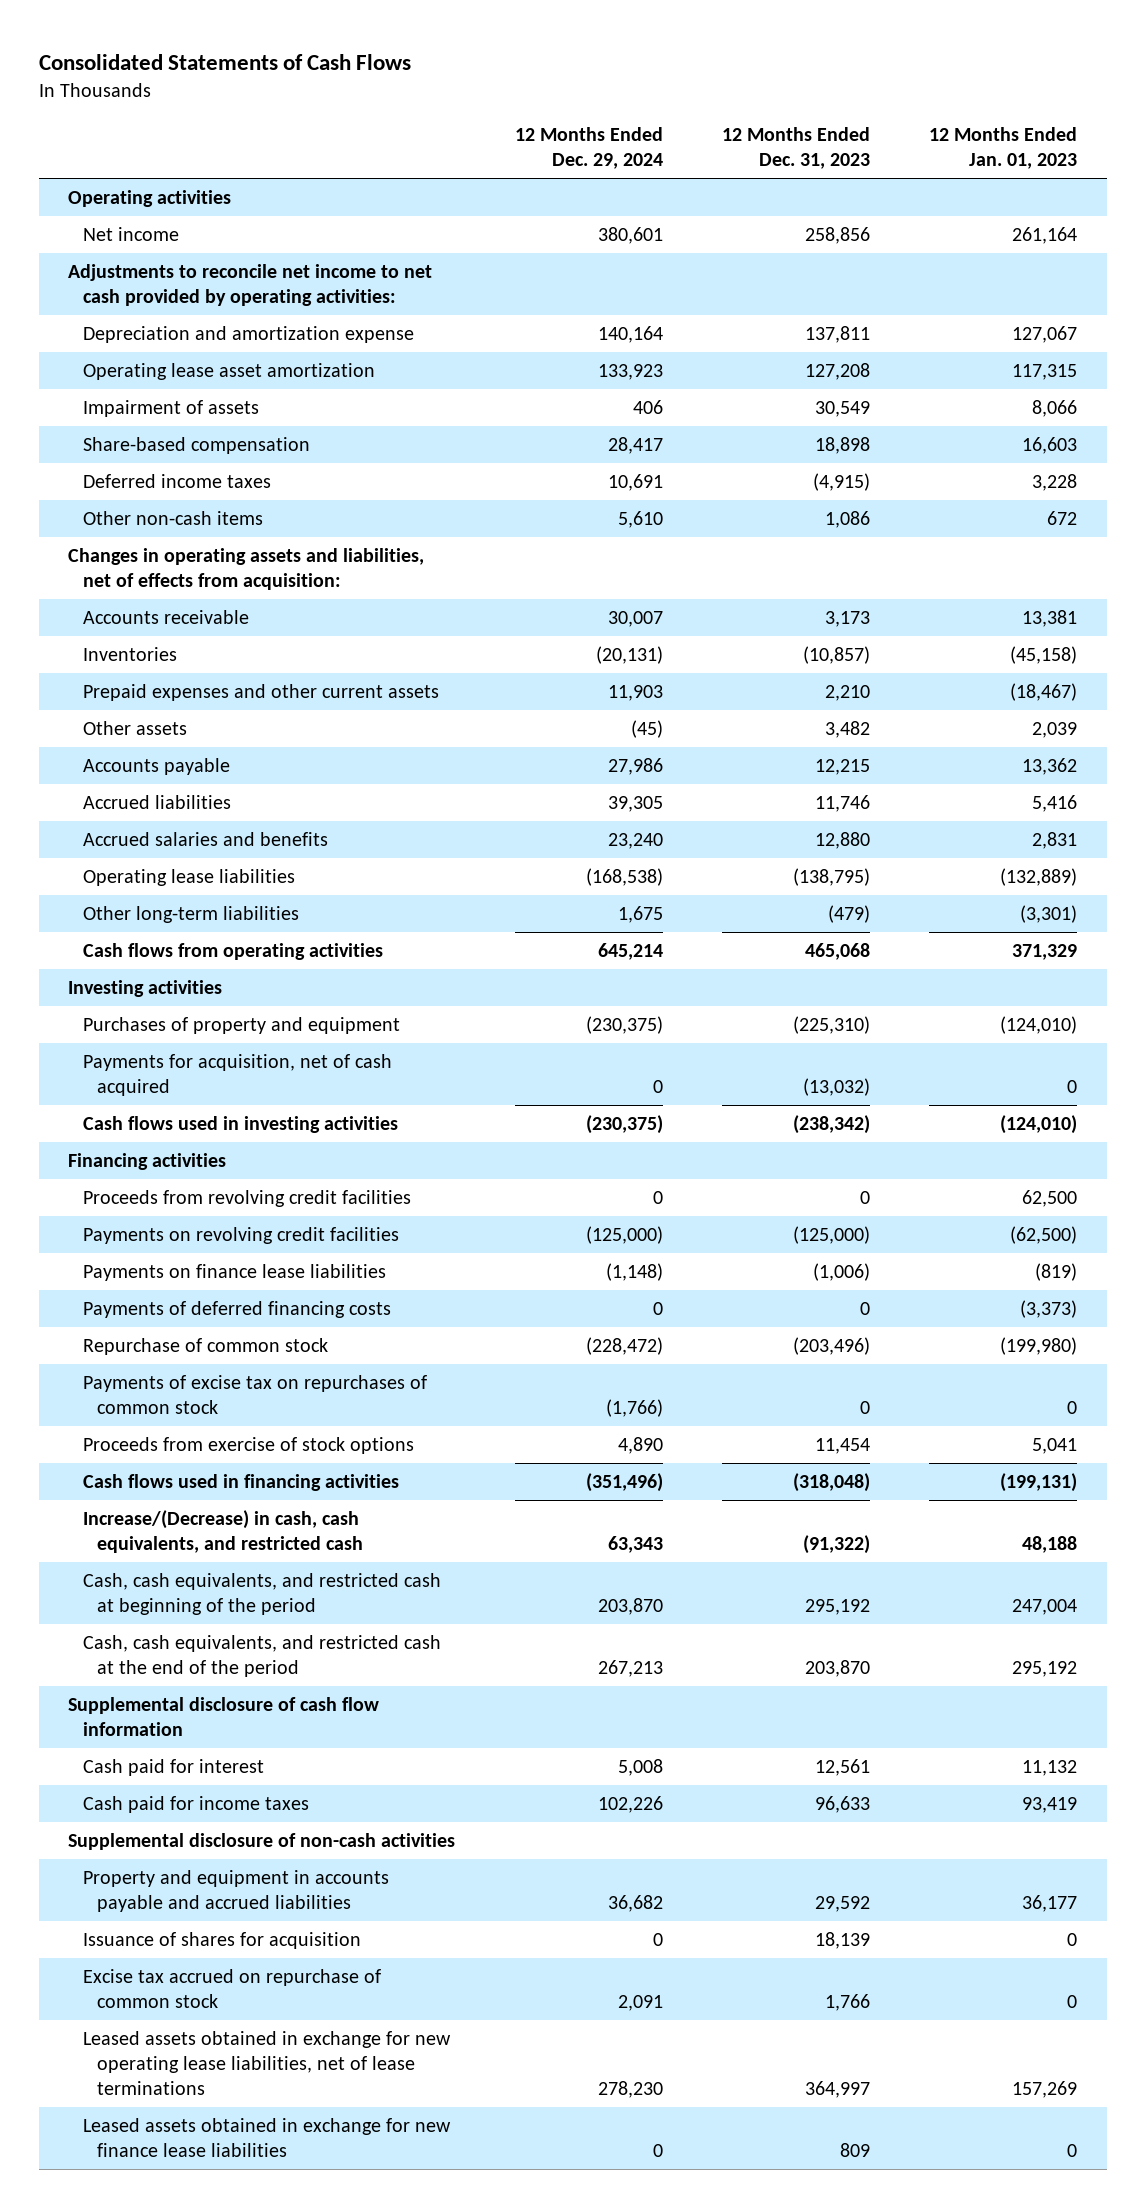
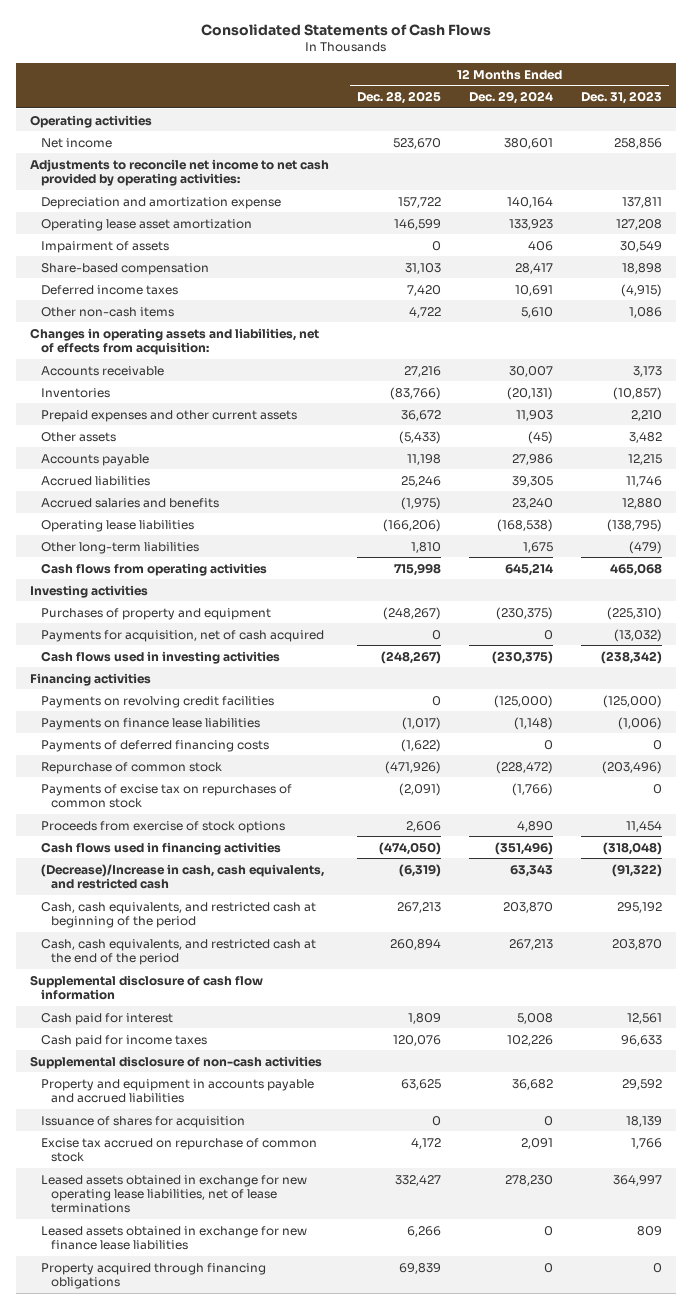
[928,127,1077,170] 12 Months Ended Jan. 01, 2023 -> none
none -> [357,91,442,105] Dec. 28, 2025
[82,1189,411,1207] Proceeds from revolving credit facilities -> none
[82,1509,364,1553] Increase/(Decrease) in cash, cash equivalents, and restricted cash -> [40,863,324,889] (Decrease)/Increase in cash, cash equivalents, and restricted cash
none -> [40,1262,266,1289] Property acquired through financing obligations

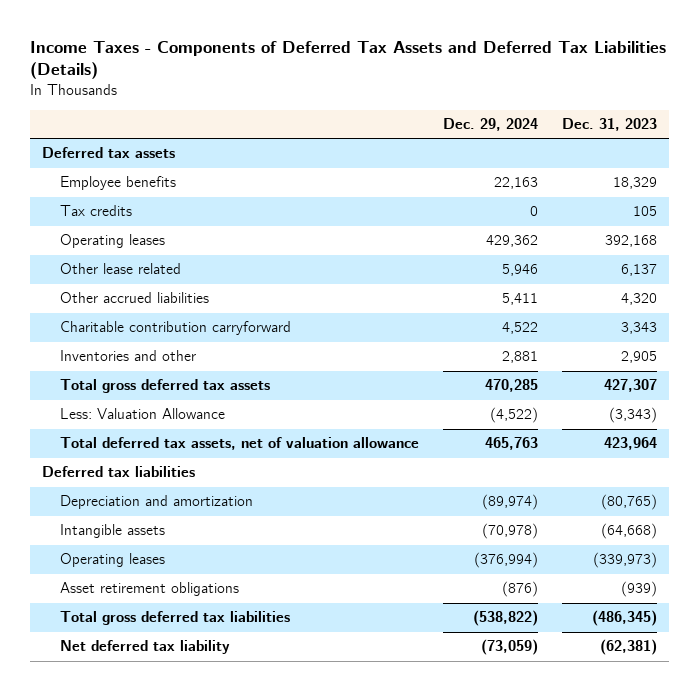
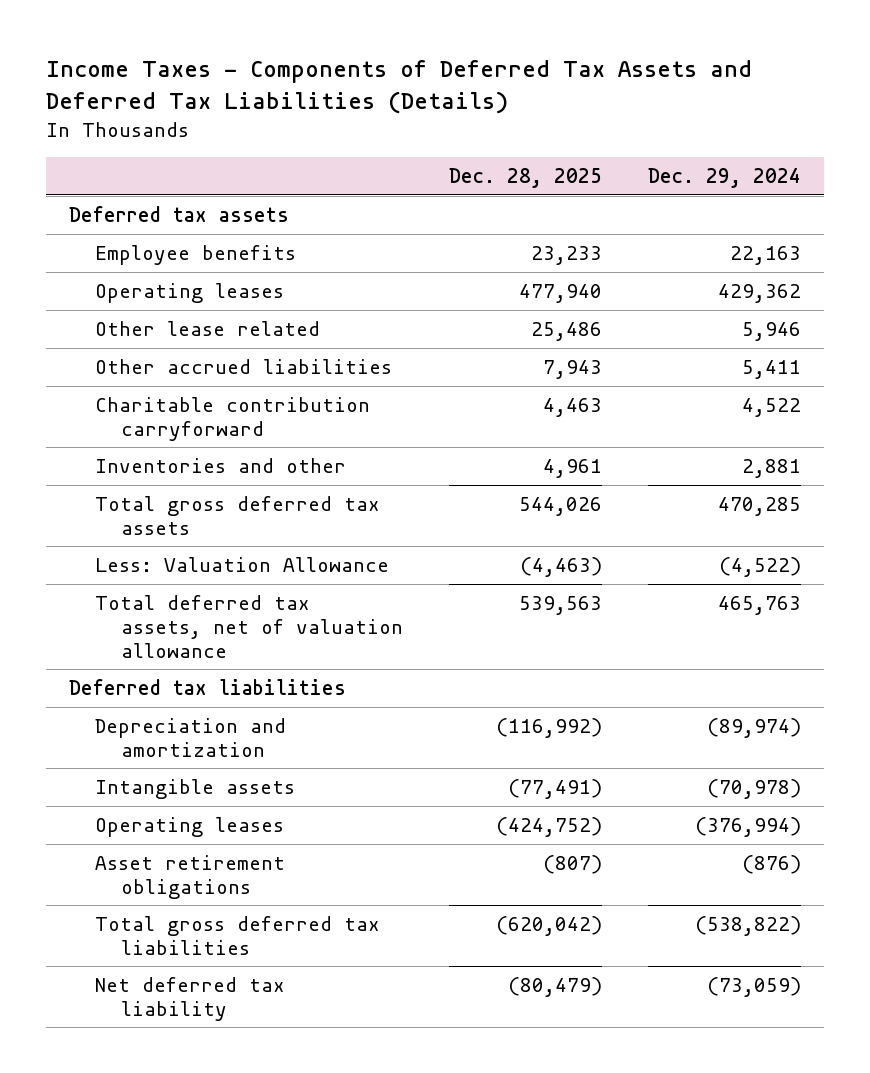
[562,117,658,131] Dec. 31, 2023 -> none
none -> [448,167,602,188] Dec. 28, 2025
[60,205,133,217] Tax credits -> none

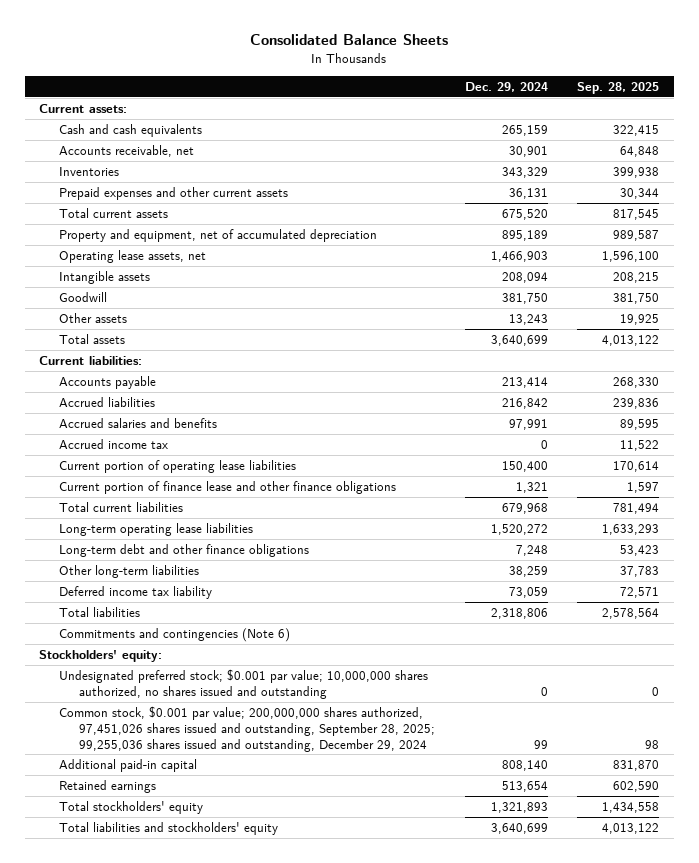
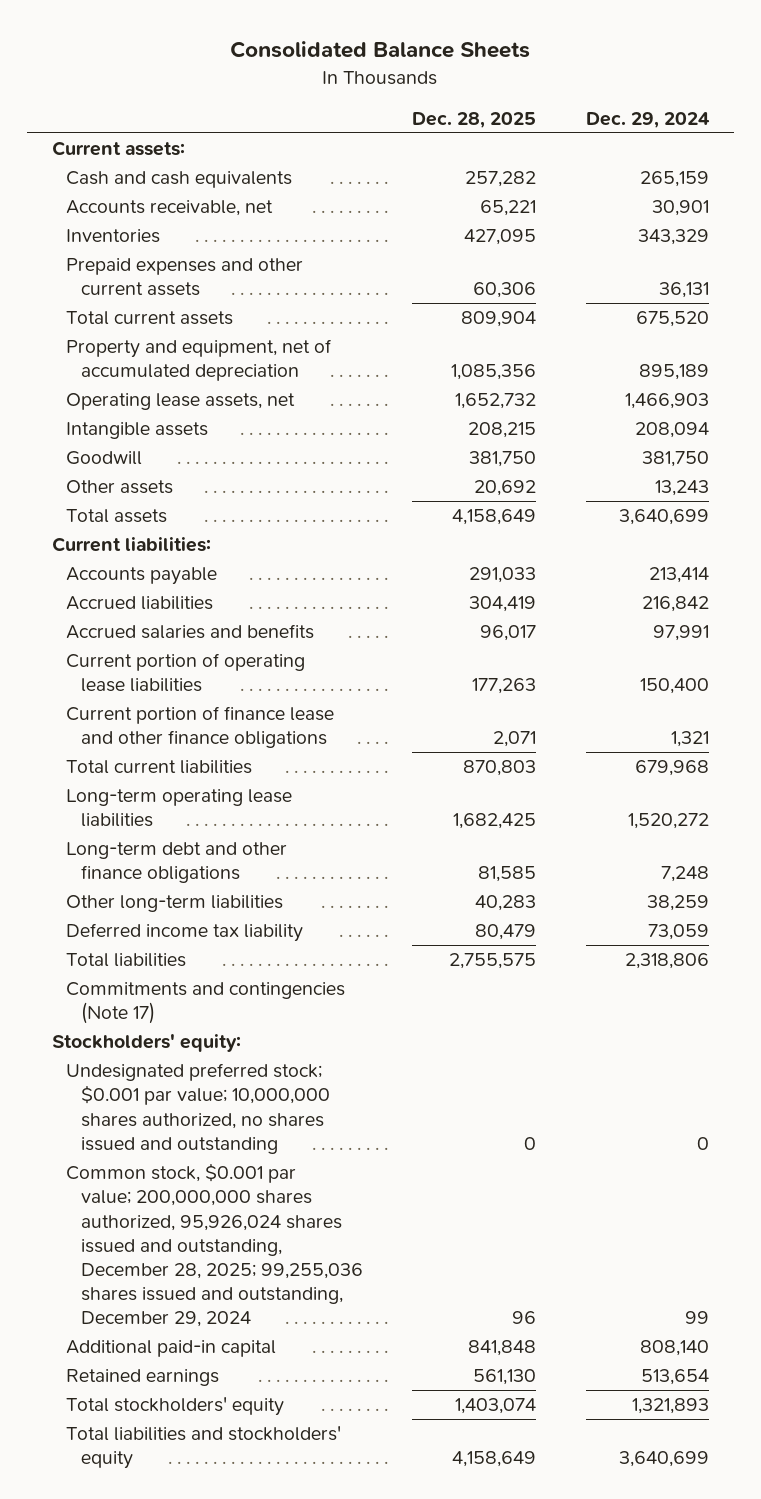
[577,82,660,95] Sep. 28, 2025 -> none
none -> [412,111,537,128] Dec. 28, 2025
[59,439,169,450] Accrued income tax -> none
[59,628,291,643] Commitments and contingencies (Note 6) -> [66,982,346,1025] Commitments and contingencies (Note 17)
[59,706,436,752] Common stock, $0.001 par value; 200,000,000 shares authorized, 97,451,026 shares issued and outstanding, September 28, 2025; 99,255,036 shares issued and outstanding, December 29, 2024 -> [66,1163,363,1328] Common stock, $0.001 par value; 200,000,000 shares authorized, 95,926,024 shares issued and outstanding, December 28, 2025; 99,255,036 shares issued and outstanding, December 29, 2024

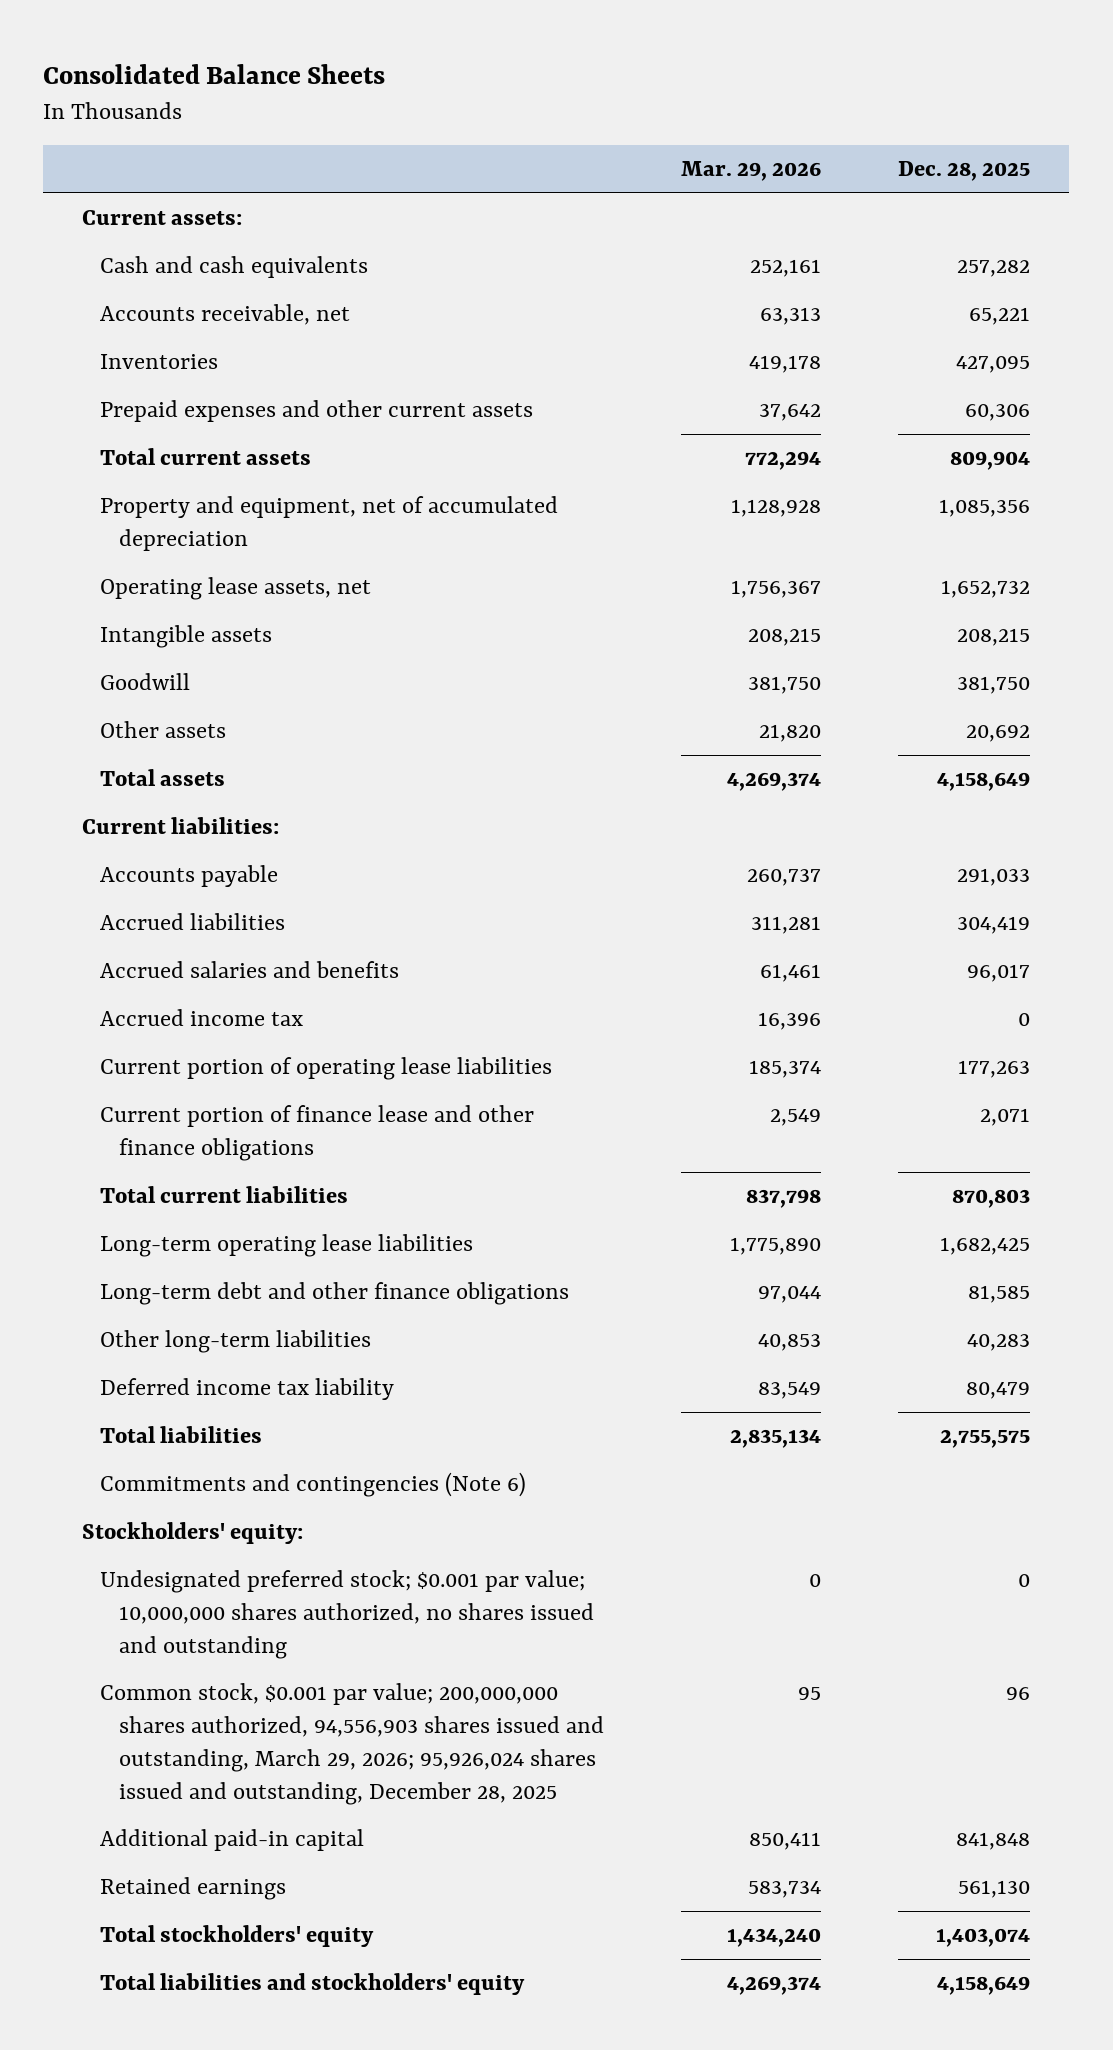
[585,111,710,128] Dec. 29, 2024 -> none
none -> [680,161,821,182] Mar. 29, 2026
none -> [100,1009,304,1027] Accrued income tax
[66,982,346,1025] Commitments and contingencies (Note 17) -> [100,1472,527,1498] Commitments and contingencies (Note 6)
[66,1163,363,1328] Common stock, $0.001 par value; 200,000,000 shares authorized, 95,926,024 shares issued and outstanding, December 28, 2025; 99,255,036 shares issued and outstanding, December 29, 2024 -> [100,1683,604,1805] Common stock, $0.001 par value; 200,000,000 shares authorized, 94,556,903 shares issued and outstanding, March 29, 2026; 95,926,024 shares issued and outstanding, December 28, 2025

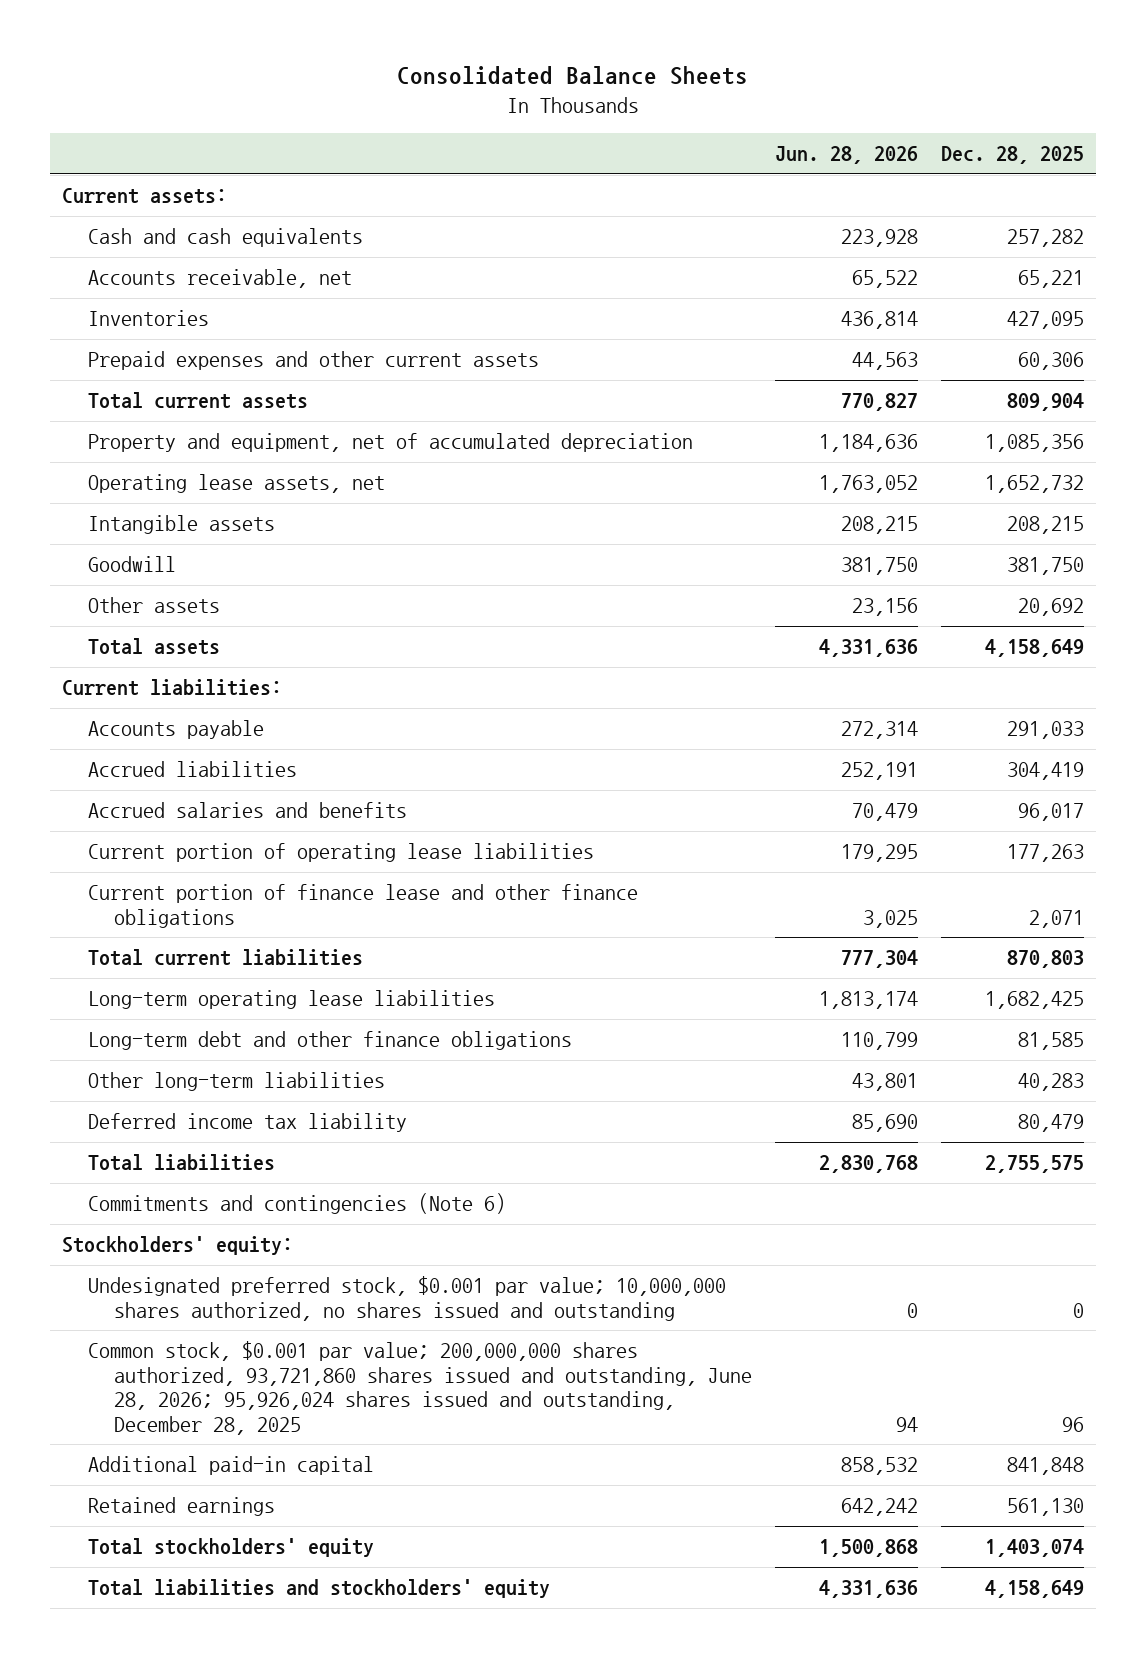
[680,161,821,182] Mar. 29, 2026 -> none
none -> [774,146,918,165] Jun. 28, 2026
[100,1009,304,1027] Accrued income tax -> none
[100,1570,594,1659] Undesignated preferred stock; $0.001 par value; 10,000,000 shares authorized, no shares issued and outstanding -> [87,1276,726,1321] Undesignated preferred stock, $0.001 par value; 10,000,000 shares authorized, no shares issued and outstanding
[100,1683,604,1805] Common stock, $0.001 par value; 200,000,000 shares authorized, 94,556,903 shares issued and outstanding, March 29, 2026; 95,926,024 shares issued and outstanding, December 28, 2025 -> [87,1341,752,1435] Common stock, $0.001 par value; 200,000,000 shares authorized, 93,721,860 shares issued and outstanding, June 28, 2026; 95,926,024 shares issued and outstanding, December 28, 2025

